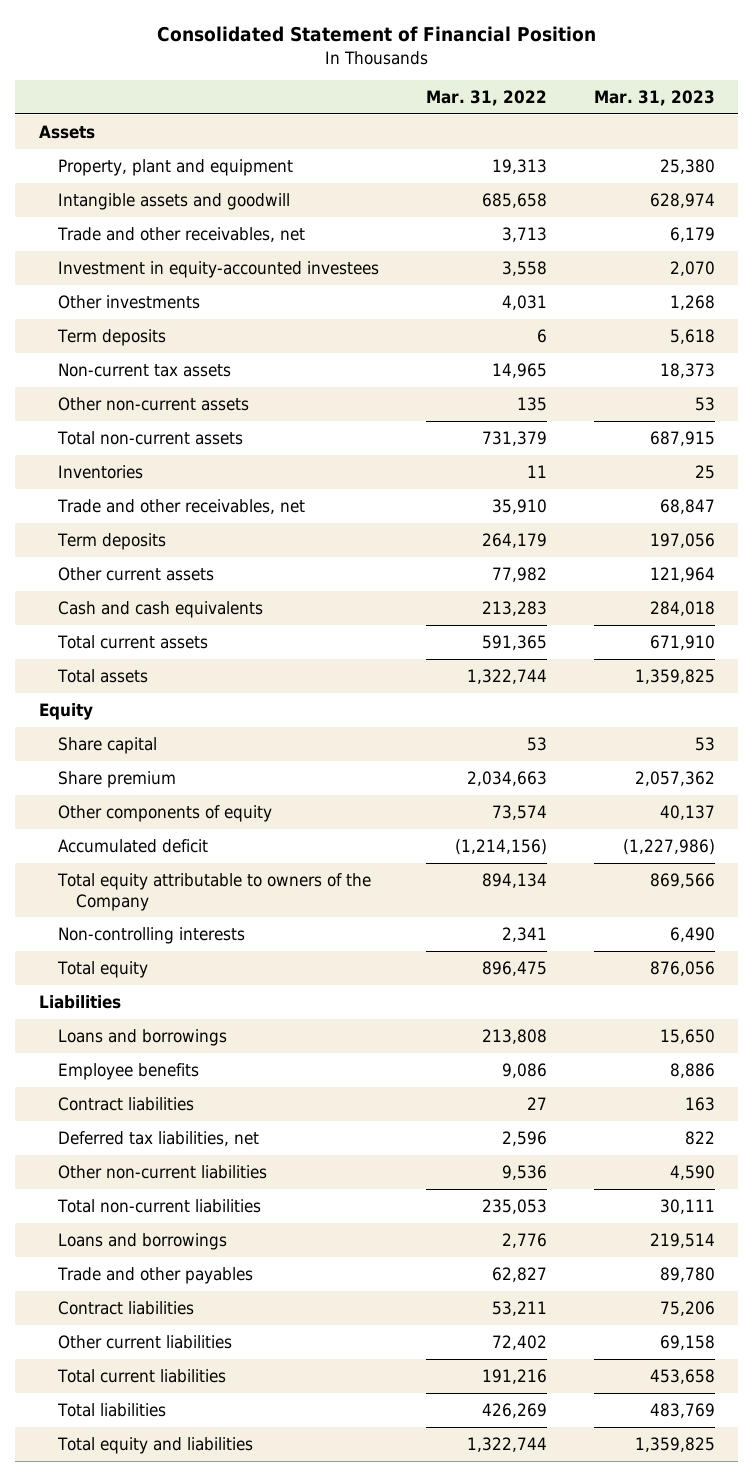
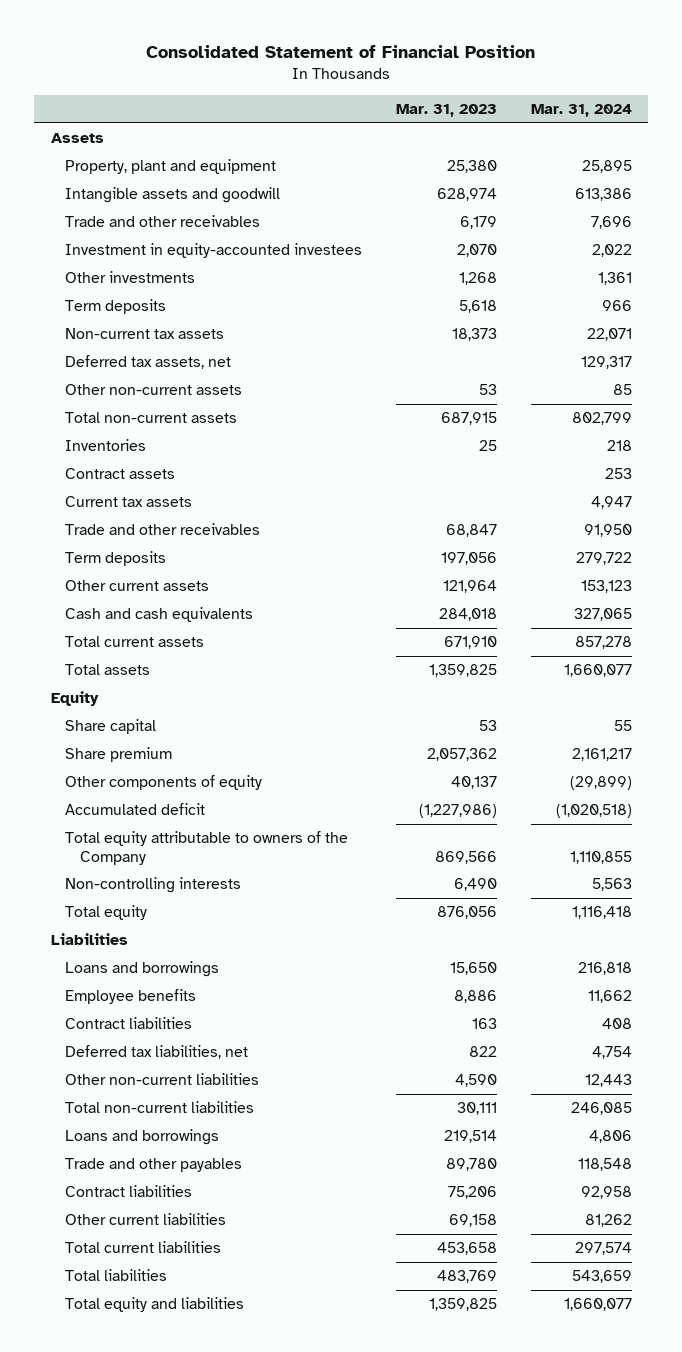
[425,90,547,107] Mar. 31, 2022 -> none
none -> [530,104,632,118] Mar. 31, 2024
[56,226,305,242] Trade and other receivables, net -> [65,215,261,228] Trade and other receivables
none -> [65,355,232,370] Deferred tax assets, net
none -> [65,468,176,480] Contract assets
none -> [65,496,193,508] Current tax assets
[56,498,305,514] Trade and other receivables, net -> [65,523,261,536] Trade and other receivables

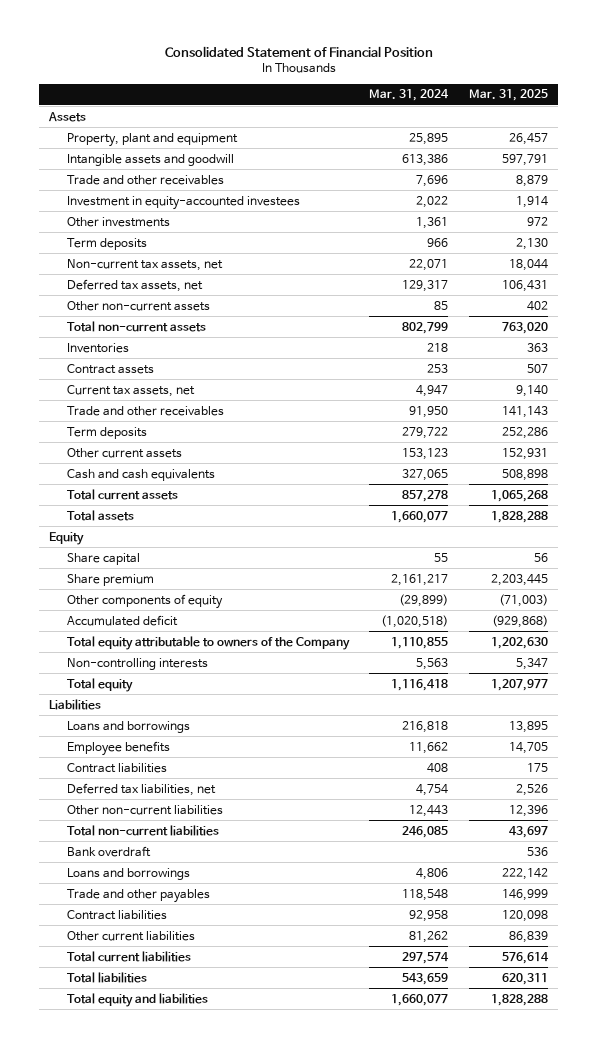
[395,104,497,118] Mar. 31, 2023 -> none
none -> [468,89,548,102] Mar. 31, 2025
[65,328,225,340] Non-current tax assets -> [66,258,223,271] Non-current tax assets, net
[65,496,193,508] Current tax assets -> [66,384,195,397] Current tax assets, net
none -> [66,845,151,857] Bank overdraft

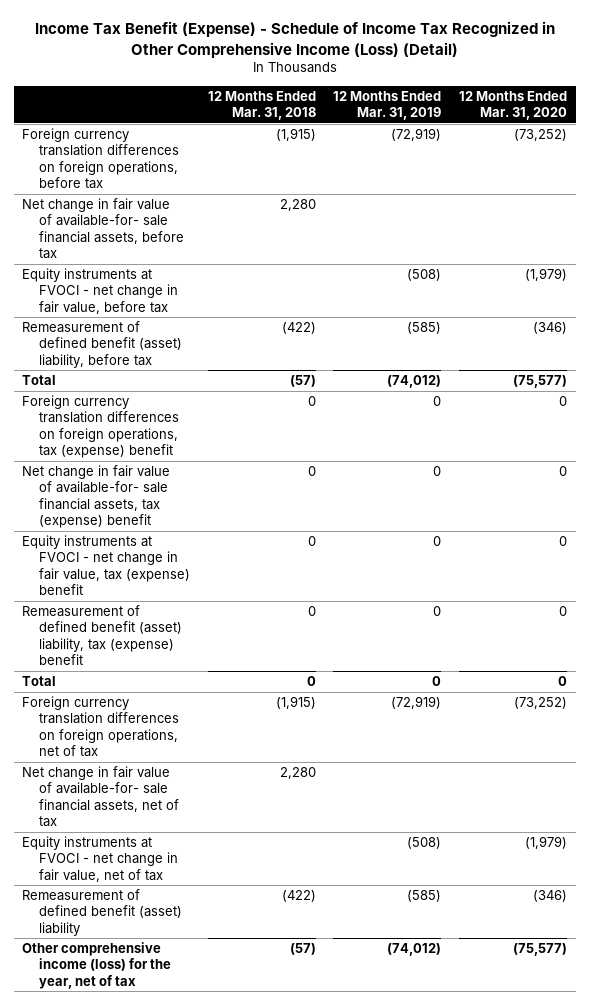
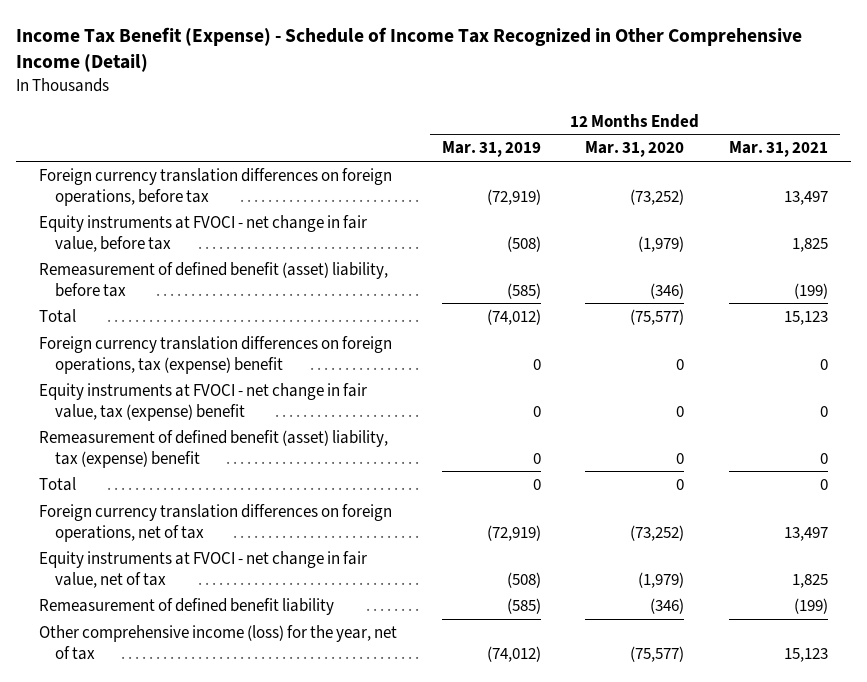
[34,21,555,58] Income Tax Benefit (Expense) - Schedule of Income Tax Recognized in Other Comprehensive Income (Loss) (Detail) -> [16,27,803,73] Income Tax Benefit (Expense) - Schedule of Income Tax Recognized in Other Comprehensive Income (Detail)
[207,90,316,121] 12 Months Ended Mar. 31, 2018 -> none
none -> [729,141,829,158] Mar. 31, 2021
[22,198,185,259] Net change in fair value of available-for- sale financial assets, before tax -> none
[22,465,171,528] Net change in fair value of available-for- sale financial assets, tax (expense) benefit -> none
[22,766,180,827] Net change in fair value of available-for- sale financial assets, net of tax -> none
[22,889,183,936] Remeasurement of defined benefit (asset) liability -> [38,597,334,615] Remeasurement of defined benefit liability

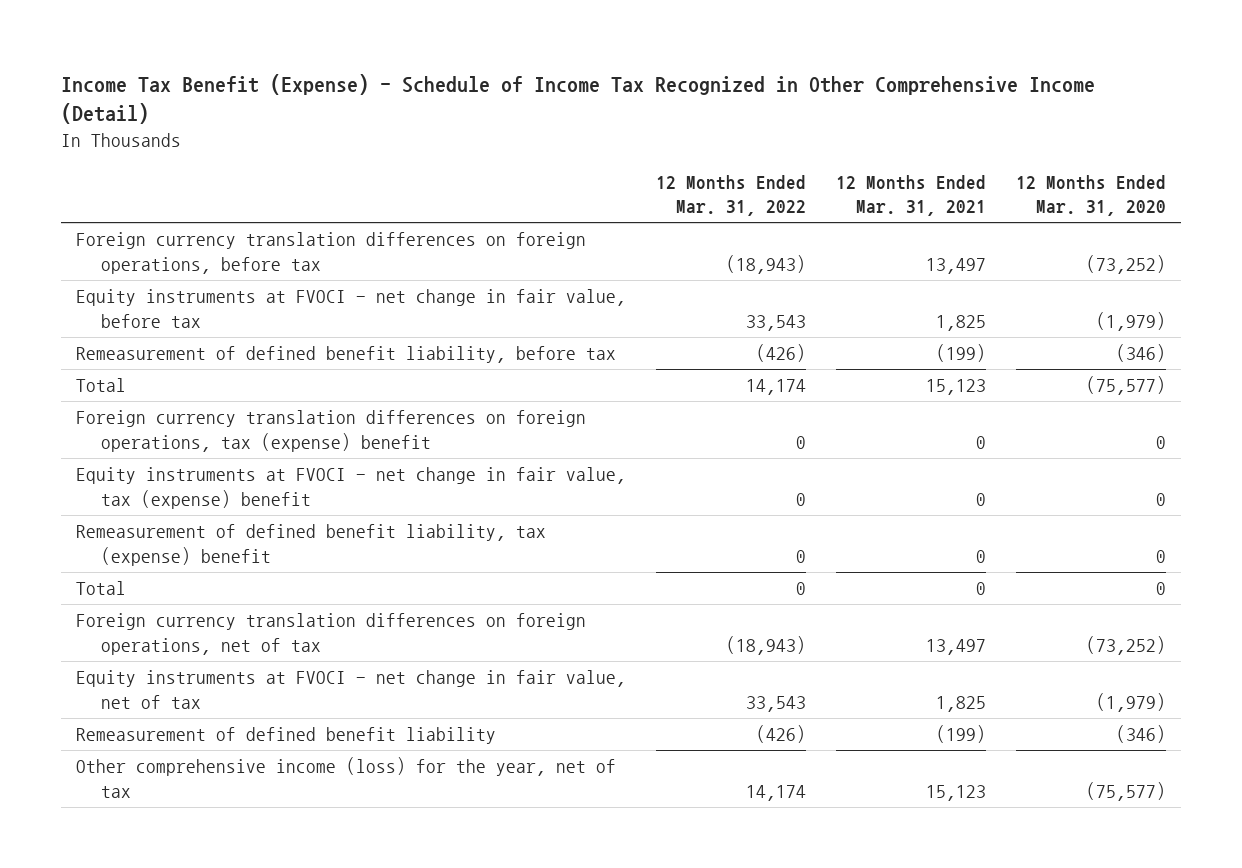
[441,141,541,158] Mar. 31, 2019 -> none
none -> [656,174,807,217] 12 Months Ended Mar. 31, 2022
[38,261,388,297] Remeasurement of defined benefit (asset) liability, before tax -> [76,346,617,364] Remeasurement of defined benefit liability, before tax
[38,429,388,468] Remeasurement of defined benefit (asset) liability, tax (expense) benefit -> [76,524,547,566] Remeasurement of defined benefit liability, tax (expense) benefit

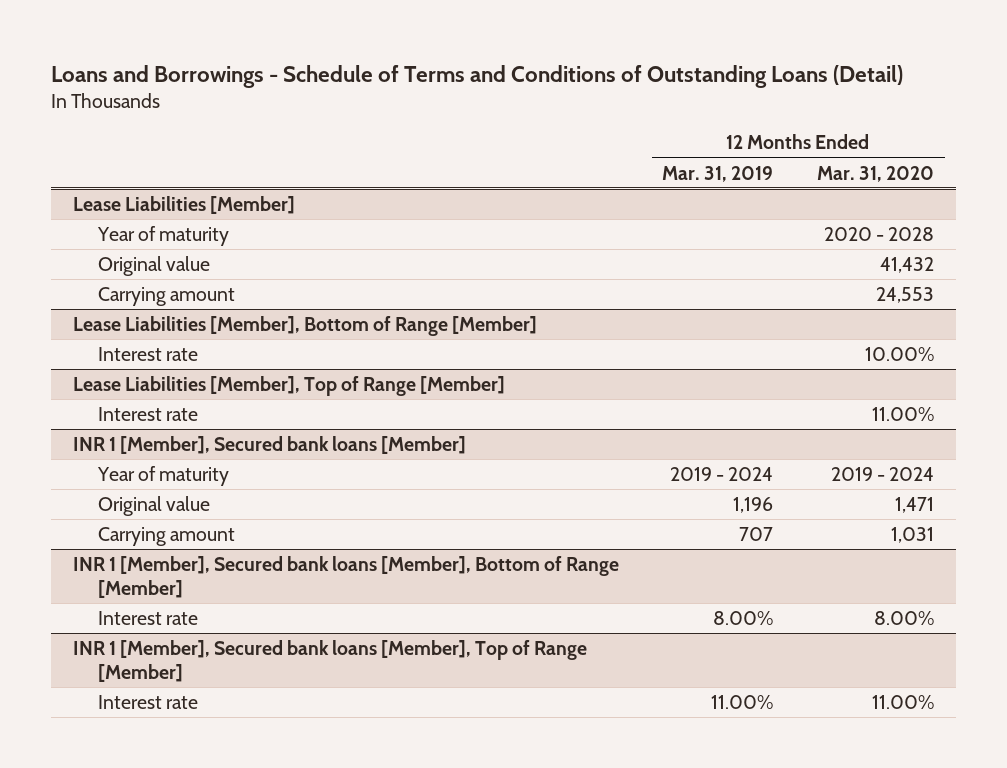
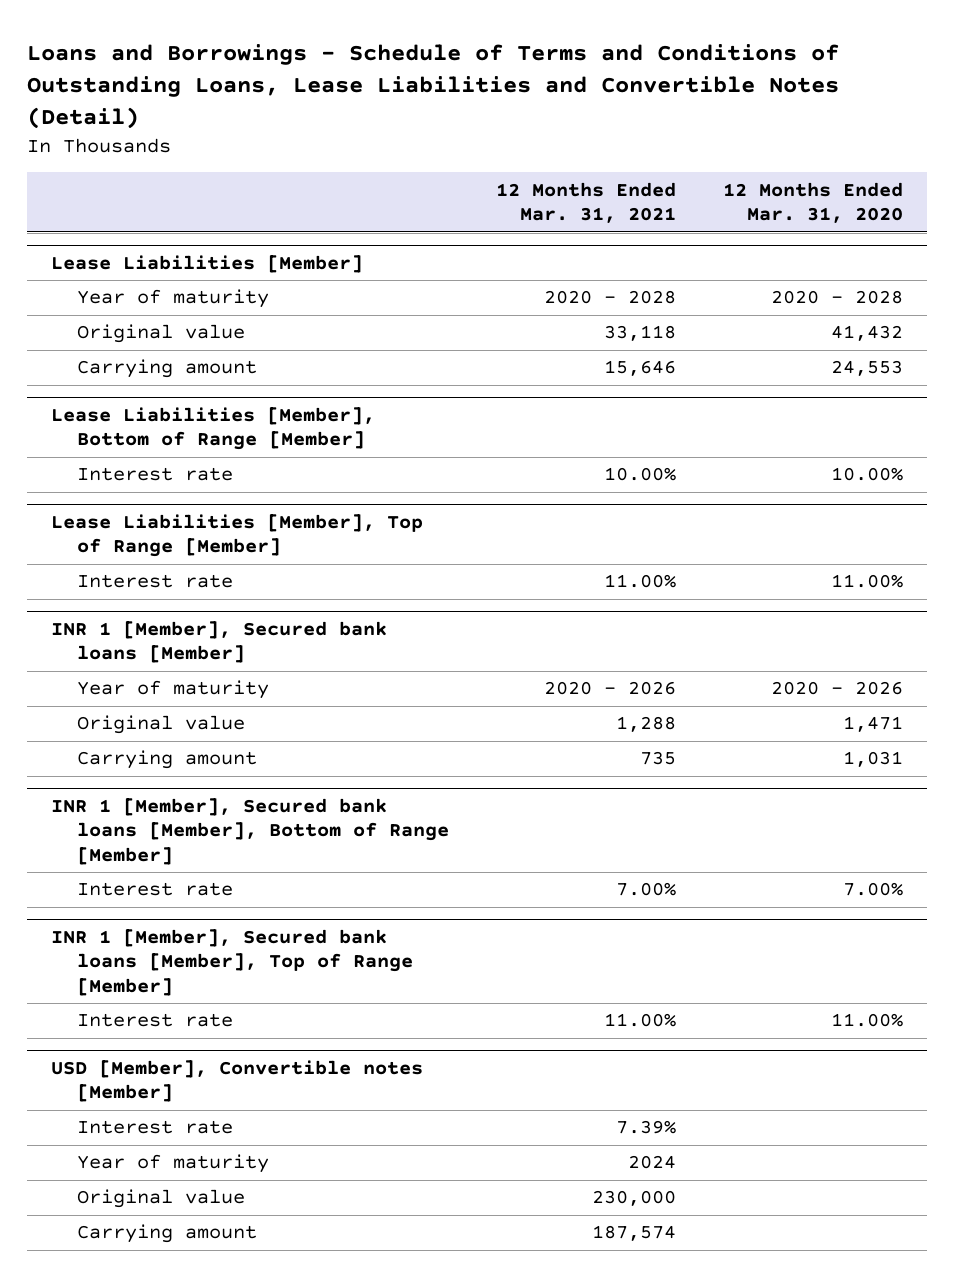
[51,64,904,88] Loans and Borrowings - Schedule of Terms and Conditions of Outstanding Loans (Detail) -> [27,43,840,129] Loans and Borrowings - Schedule of Terms and Conditions of Outstanding Loans, Lease Liabilities and Convertible Notes (Detail)
[662,165,774,182] Mar. 31, 2019 -> none
none -> [495,181,676,224] 12 Months Ended Mar. 31, 2021
[830,466,934,481] 2019 - 2024 -> [771,681,904,696] 2020 - 2026
[873,610,934,625] 8.00% -> [843,882,904,897] 7.00%
none -> [51,1059,424,1103] USD [Member], Convertible notes [Member]
none -> [76,1120,233,1135] Interest rate
none -> [76,1154,269,1174] Year of maturity
none -> [76,1189,245,1209] Original value
none -> [76,1224,257,1244] Carrying amount

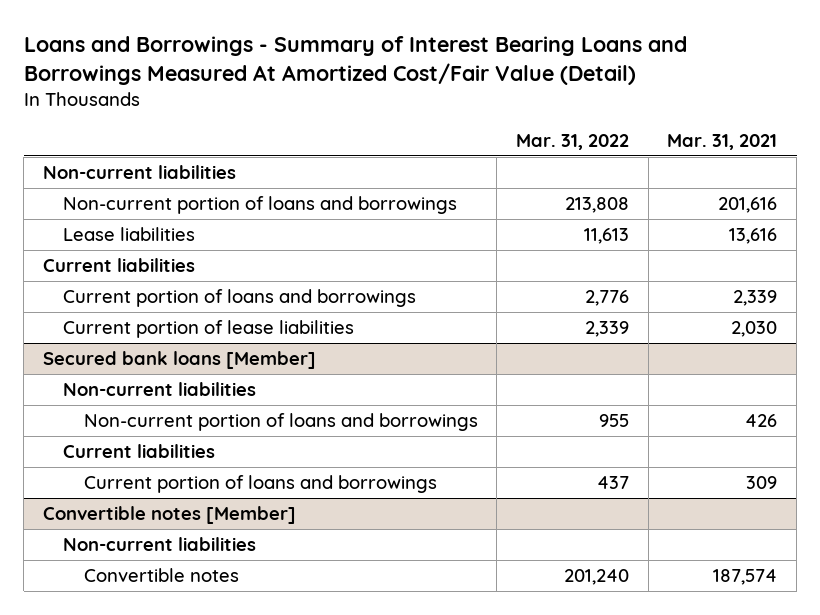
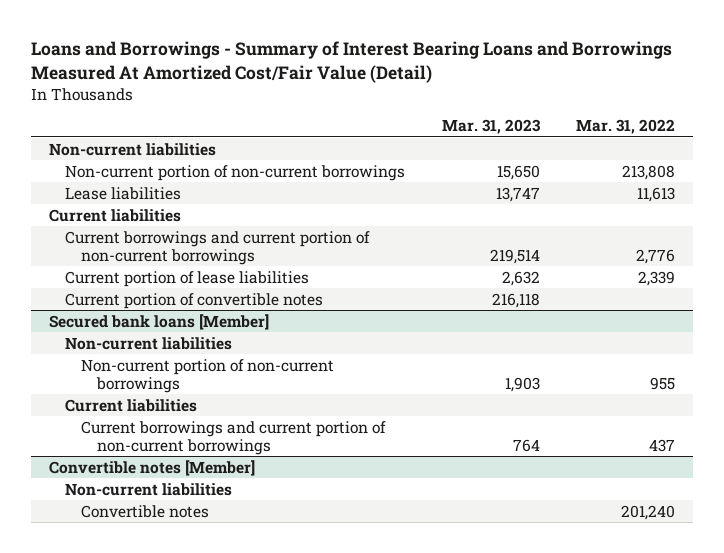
[667,133,778,150] Mar. 31, 2021 -> none
none -> [441,119,541,135] Mar. 31, 2023
[63,195,458,214] Non-current portion of loans and borrowings -> [65,164,406,181] Non-current portion of non-current borrowings
[63,288,417,307] Current portion of loans and borrowings -> [65,230,371,265] Current borrowings and current portion of non-current borrowings
none -> [65,292,324,309] Current portion of convertible notes
[83,412,478,431] Non-current portion of loans and borrowings -> [80,358,334,393] Non-current portion of non-current borrowings
[83,474,437,493] Current portion of loans and borrowings -> [80,420,386,455] Current borrowings and current portion of non-current borrowings

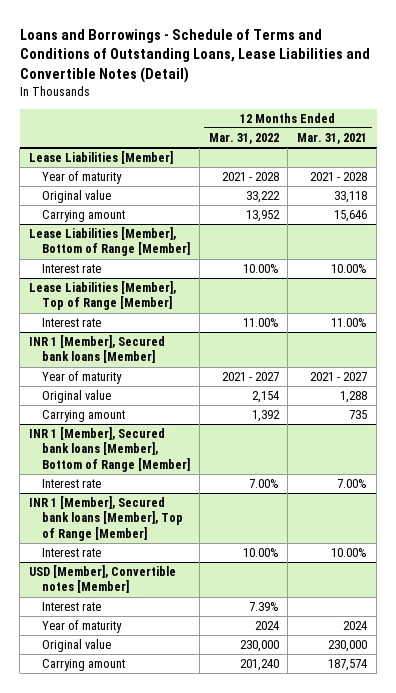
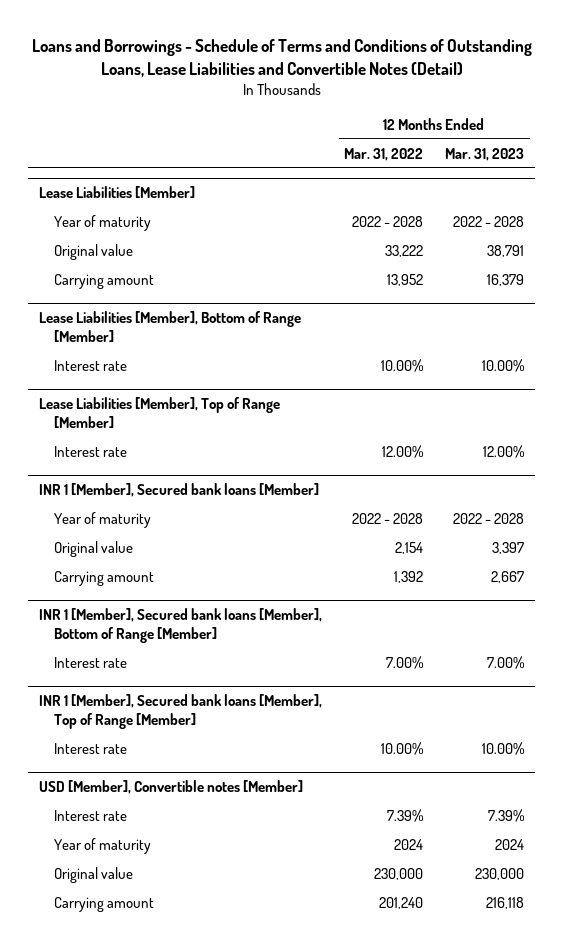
[297,133,368,145] Mar. 31, 2021 -> none
none -> [445,147,525,161] Mar. 31, 2023
[221,172,279,182] 2021 - 2028 -> [352,215,424,227] 2022 - 2028
[242,318,279,328] 11.00% -> [382,444,424,458] 12.00%
[221,372,279,382] 2021 - 2027 -> [352,512,424,524] 2022 - 2028

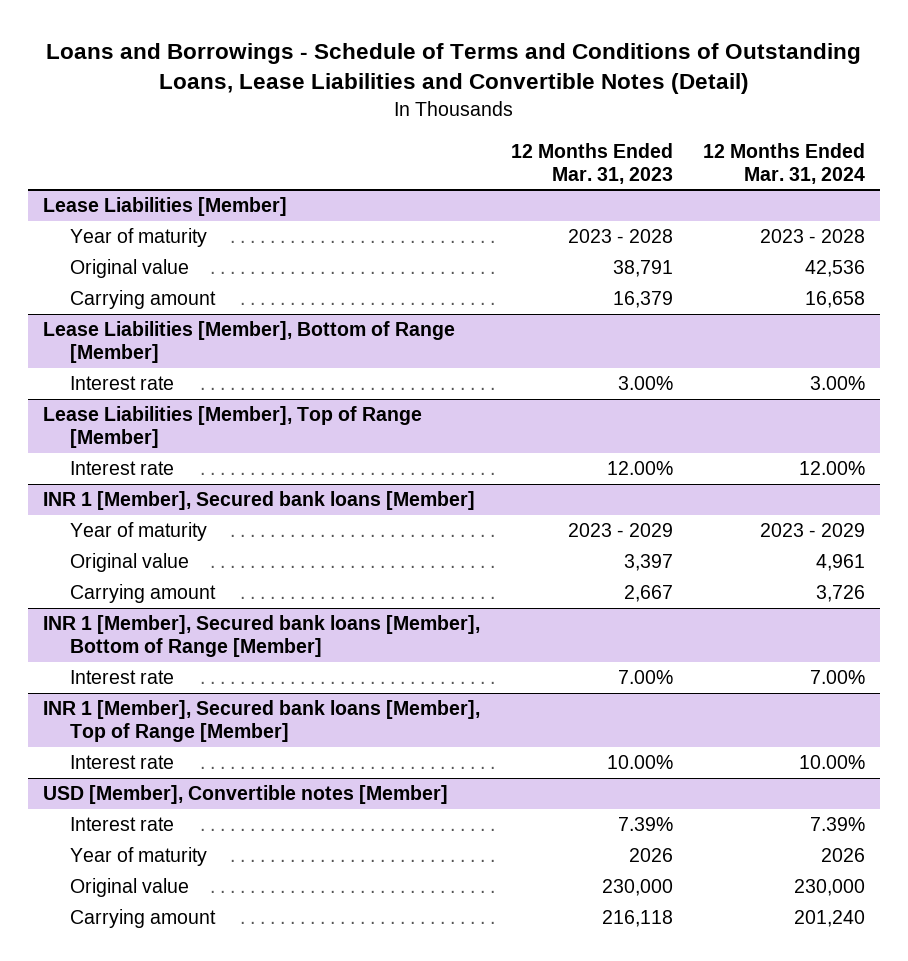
[344,147,424,161] Mar. 31, 2022 -> none
none -> [703,142,866,184] 12 Months Ended Mar. 31, 2024
[453,215,525,227] 2022 - 2028 -> [567,229,673,244] 2023 - 2028
[482,358,525,372] 10.00% -> [617,376,673,391] 3.00%
[453,512,525,524] 2022 - 2028 -> [567,523,673,538] 2023 - 2029
[495,838,525,850] 2024 -> [628,848,673,863] 2026

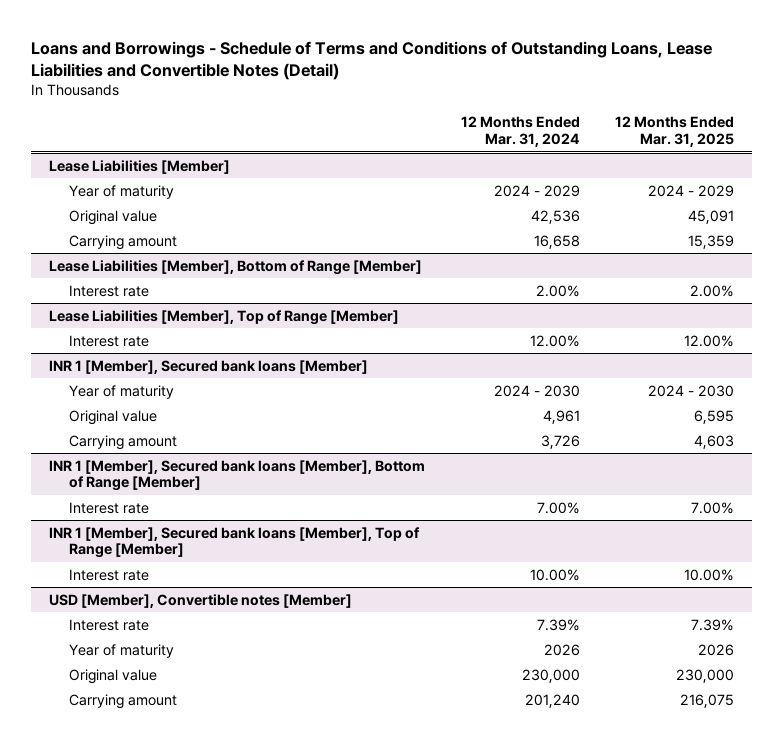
[510,142,673,184] 12 Months Ended Mar. 31, 2023 -> none
none -> [615,116,735,148] 12 Months Ended Mar. 31, 2025
[760,229,866,244] 2023 - 2028 -> [493,184,580,197] 2024 - 2029
[810,376,866,391] 3.00% -> [535,284,580,297] 2.00%
[760,523,866,538] 2023 - 2029 -> [493,384,580,397] 2024 - 2030

